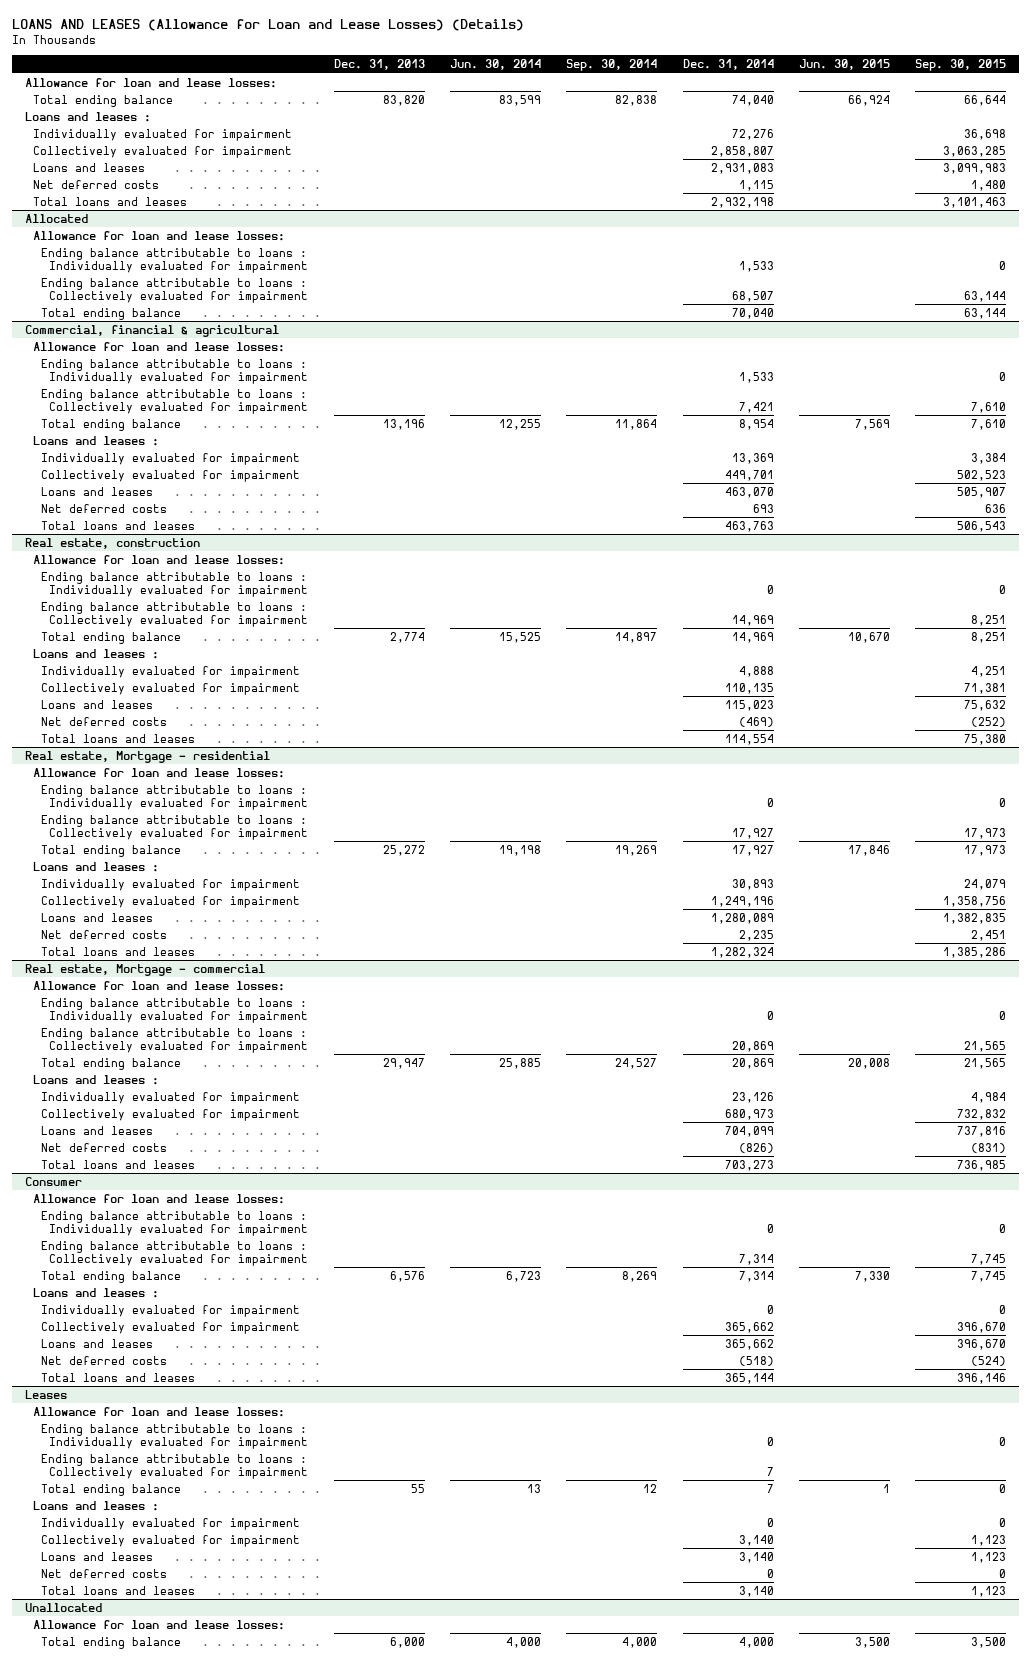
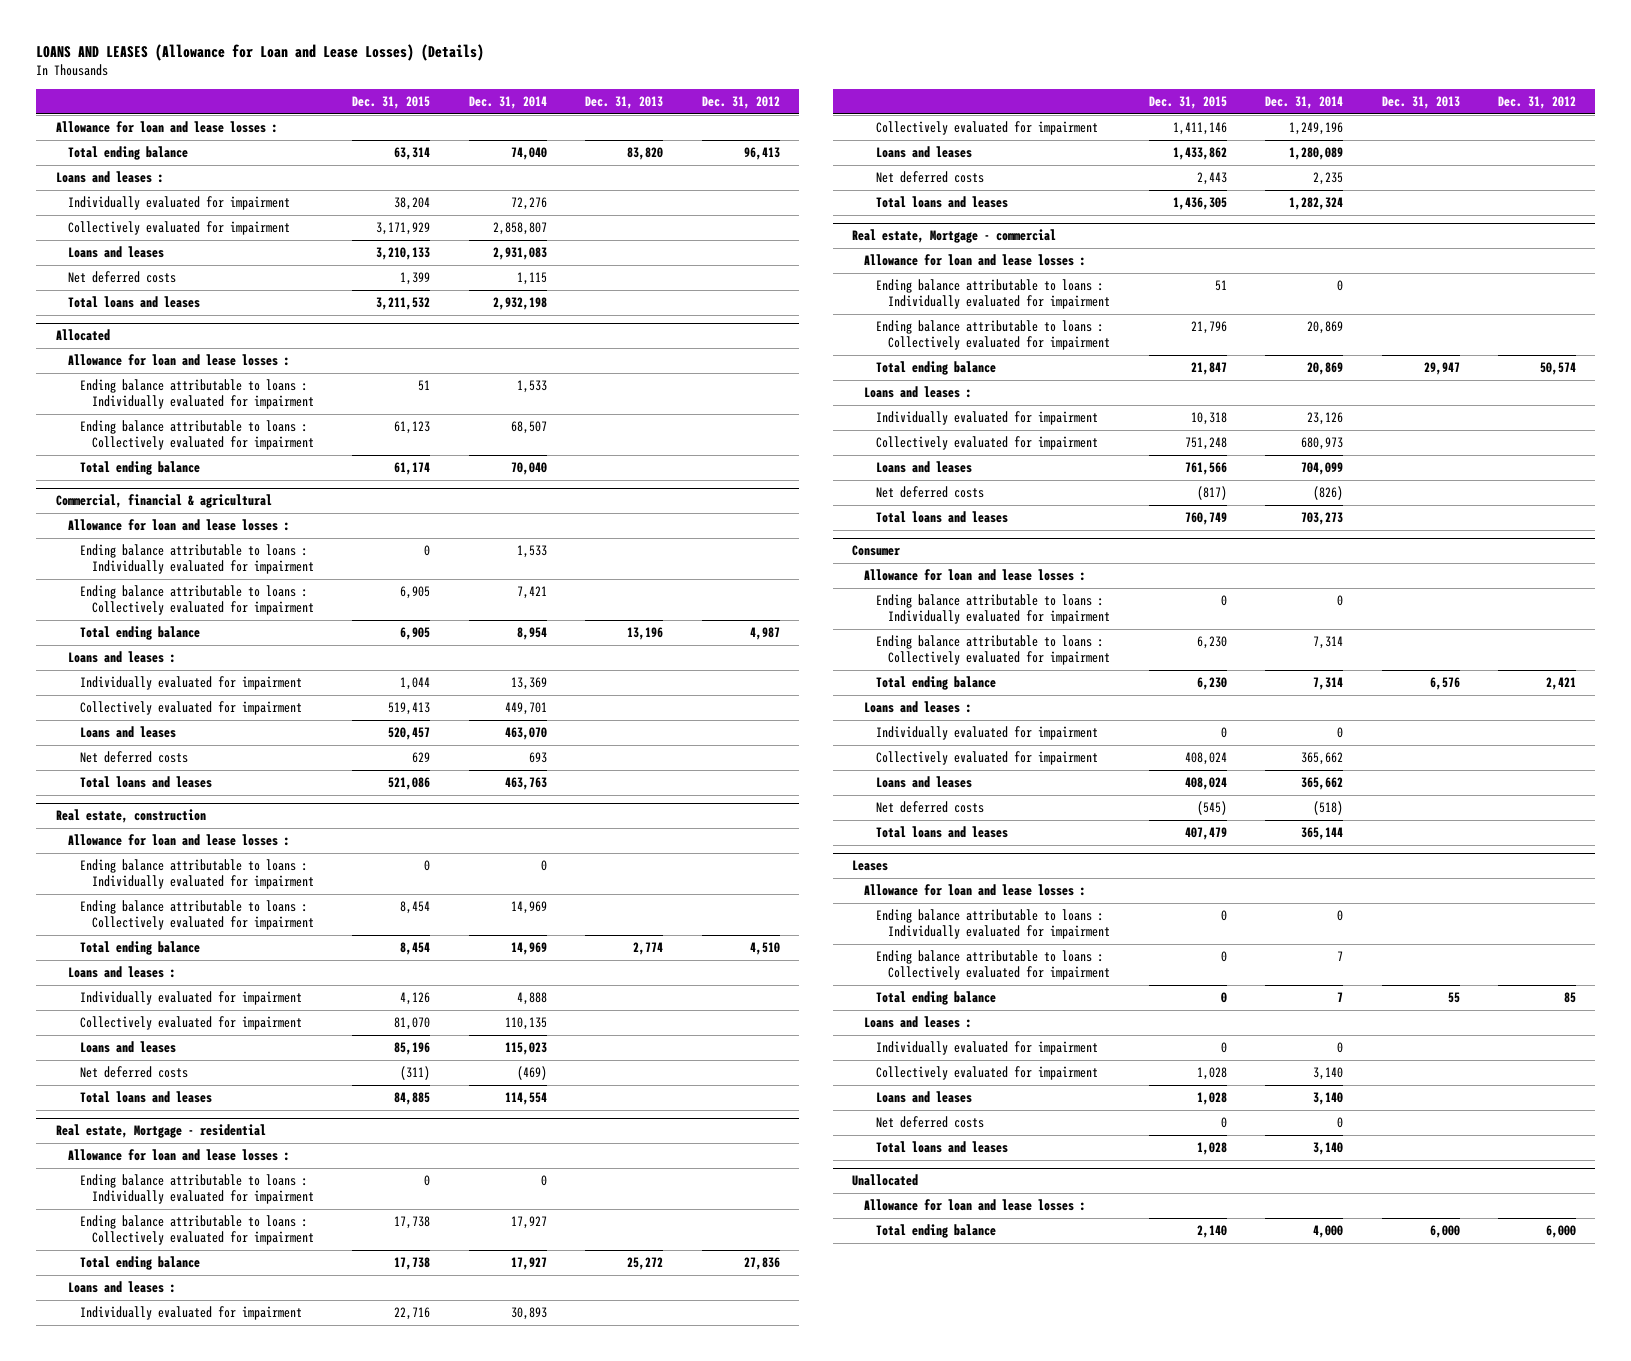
[449,59,541,71] Jun. 30, 2014 -> none
[566,59,658,72] Sep. 30, 2014 -> none
[798,59,890,71] Jun. 30, 2015 -> none
[915,59,1007,72] Sep. 30, 2015 -> none
none -> [352,96,431,110] Dec. 31, 2015
none -> [701,96,780,110] Dec. 31, 2012
[24,77,277,88] Allowance for loan and lease losses: -> [55,121,278,134] Allowance for loan and lease losses :
[32,230,285,241] Allowance for loan and lease losses: -> [67,354,290,367] Allowance for loan and lease losses :
[32,341,285,352] Allowance for loan and lease losses: -> [67,519,290,532] Allowance for loan and lease losses :
[32,554,285,565] Allowance for loan and lease losses: -> [67,834,290,847] Allowance for loan and lease losses :
[32,767,285,778] Allowance for loan and lease losses: -> [67,1149,290,1162] Allowance for loan and lease losses :
[32,980,285,991] Allowance for loan and lease losses: -> [863,254,1086,267] Allowance for loan and lease losses :
[32,1193,285,1204] Allowance for loan and lease losses: -> [863,569,1086,582] Allowance for loan and lease losses :
[32,1406,285,1417] Allowance for loan and lease losses: -> [863,884,1086,897] Allowance for loan and lease losses :
[32,1619,285,1630] Allowance for loan and lease losses: -> [863,1199,1086,1212] Allowance for loan and lease losses :

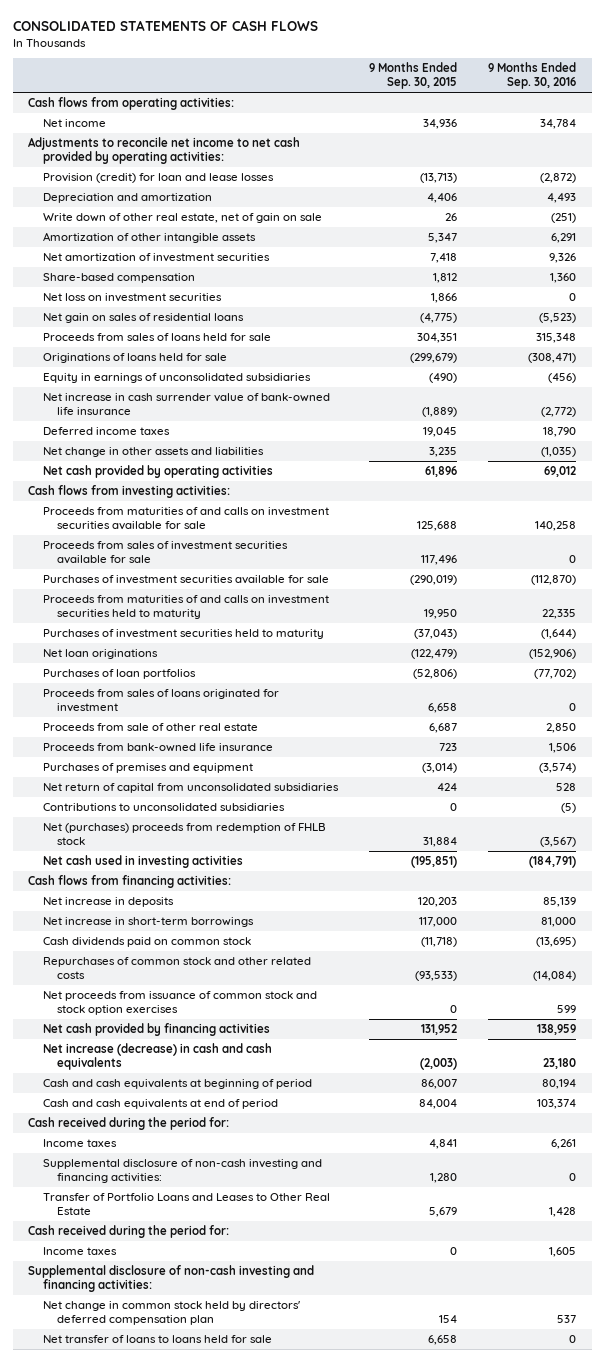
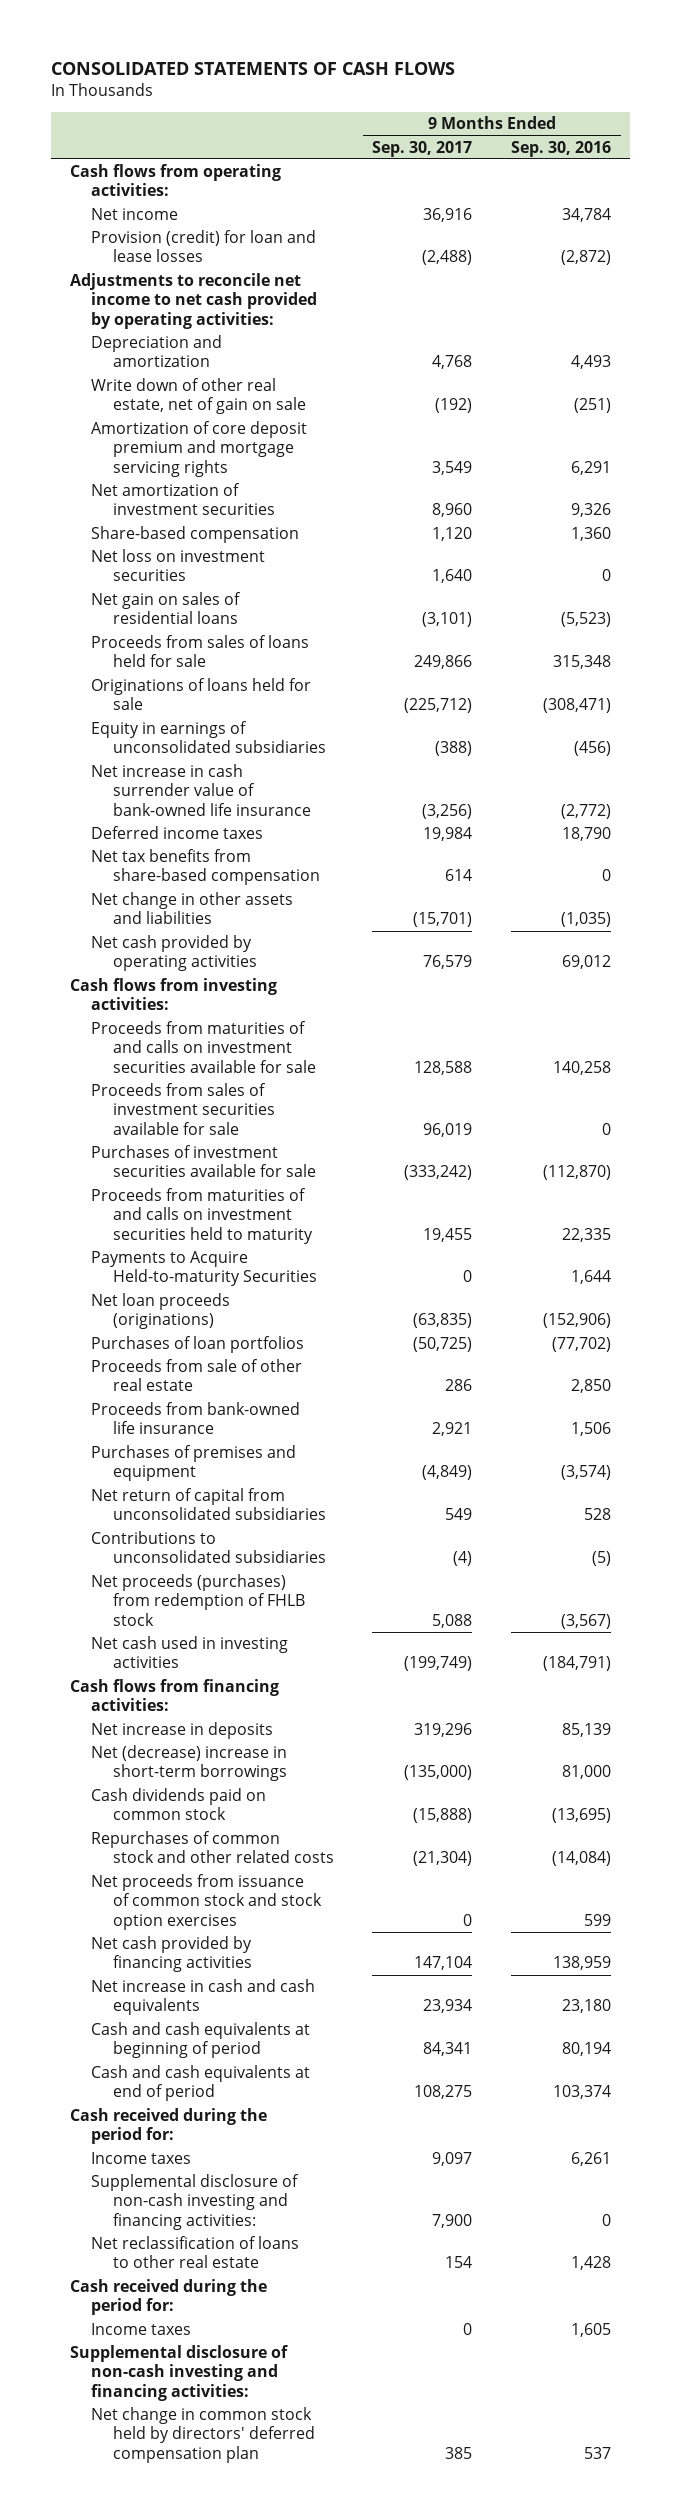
[369,62,458,90] 9 Months Ended Sep. 30, 2015 -> none
none -> [372,140,473,157] Sep. 30, 2017
[28,137,301,165] Adjustments to reconcile net income to net cash provided by operating activities: -> [69,273,318,329] Adjustments to reconcile net income to net cash provided by operating activities:
[42,232,256,244] Amortization of other intangible assets -> [91,421,308,477] Amortization of core deposit premium and mortgage servicing rights
none -> [91,849,320,886] Net tax benefits from share-based compensation
[42,629,324,640] Purchases of investment securities held to maturity -> [91,1251,317,1287] Payments to Acquire Held-to-maturity Securities
[541,629,577,640] (1,644) -> [570,1270,611,1285] 1,644
[42,649,158,660] Net loan originations -> [91,1293,231,1330] Net loan proceeds (originations)
[42,689,279,713] Proceeds from sales of loans originated for investment -> none
[42,823,326,846] Net (purchases) proceeds from redemption of FHLB stock -> [91,1574,305,1626] Net proceeds (purchases) from redemption of FHLB stock
[42,917,254,928] Net increase in short-term borrowings -> [91,1745,288,1782] Net (decrease) increase in short-term borrowings
[42,1043,272,1071] Net increase (decrease) in cash and cash equivalents -> [91,1979,316,2016] Net increase in cash and cash equivalents
[42,1193,330,1216] Transfer of Portfolio Loans and Leases to Other Real Estate -> [91,2236,300,2269] Net reclassification of loans to other real estate
[42,1335,272,1344] Net transfer of loans to loans held for sale -> none

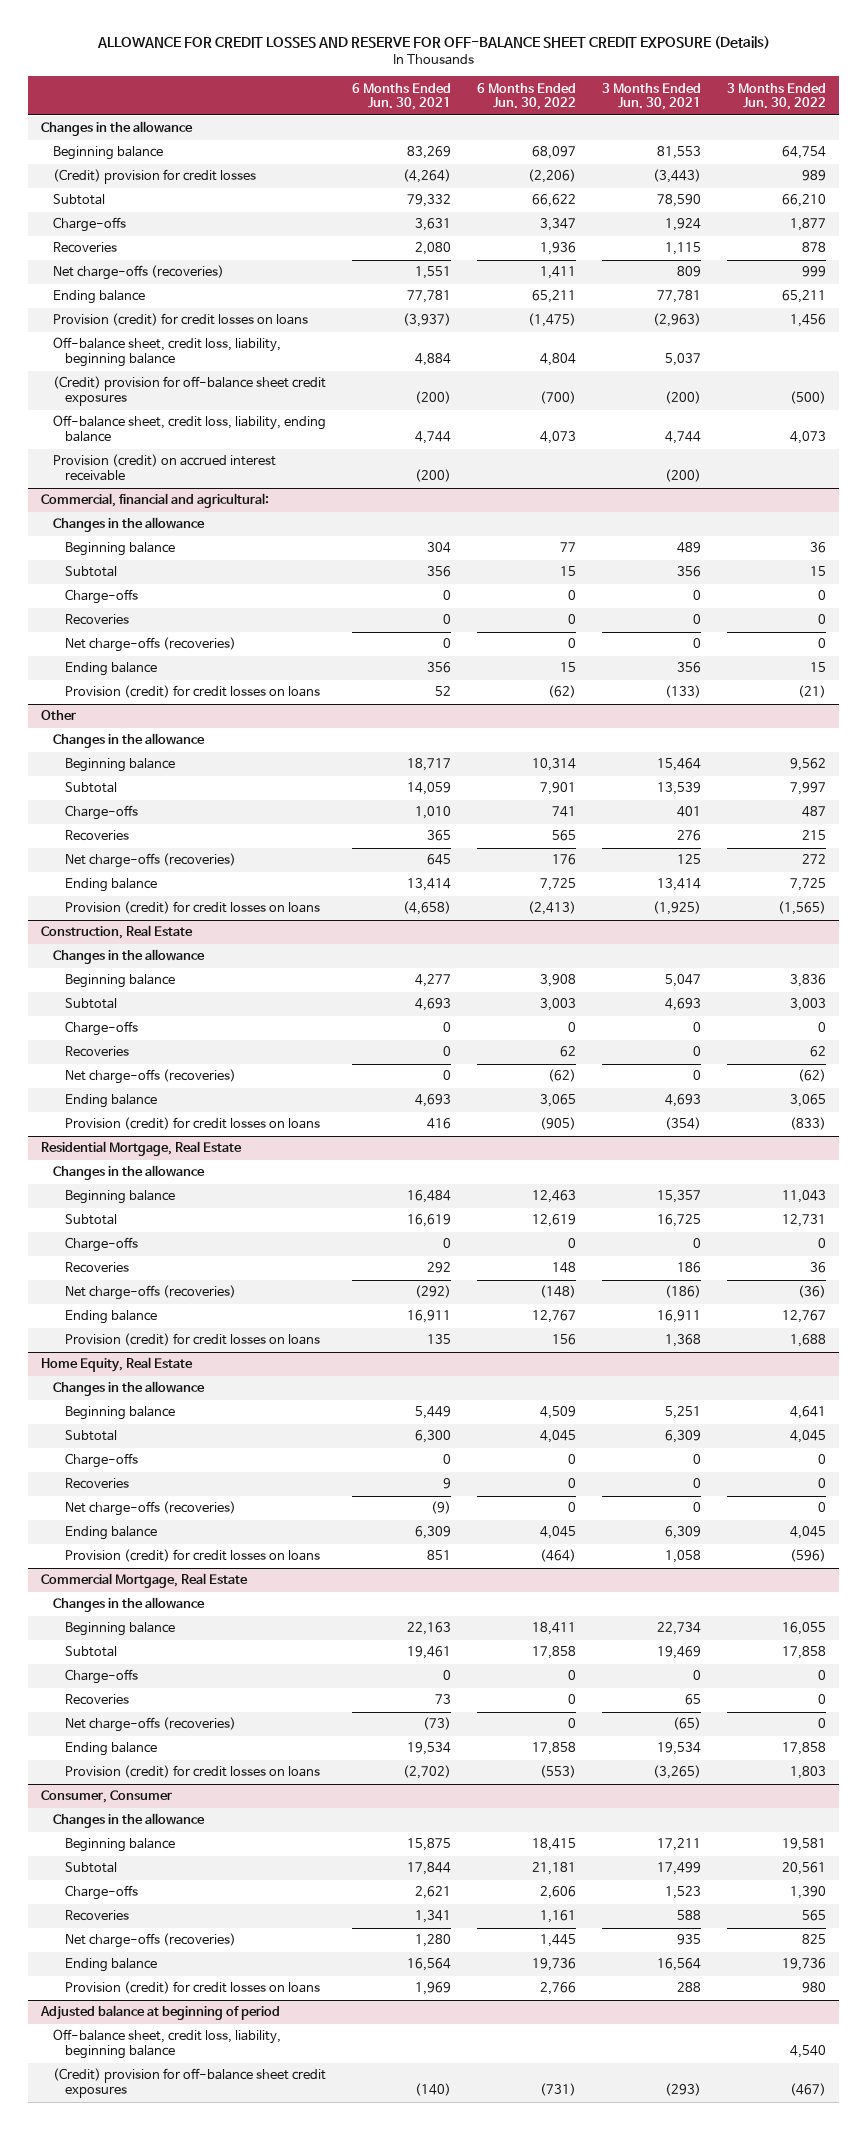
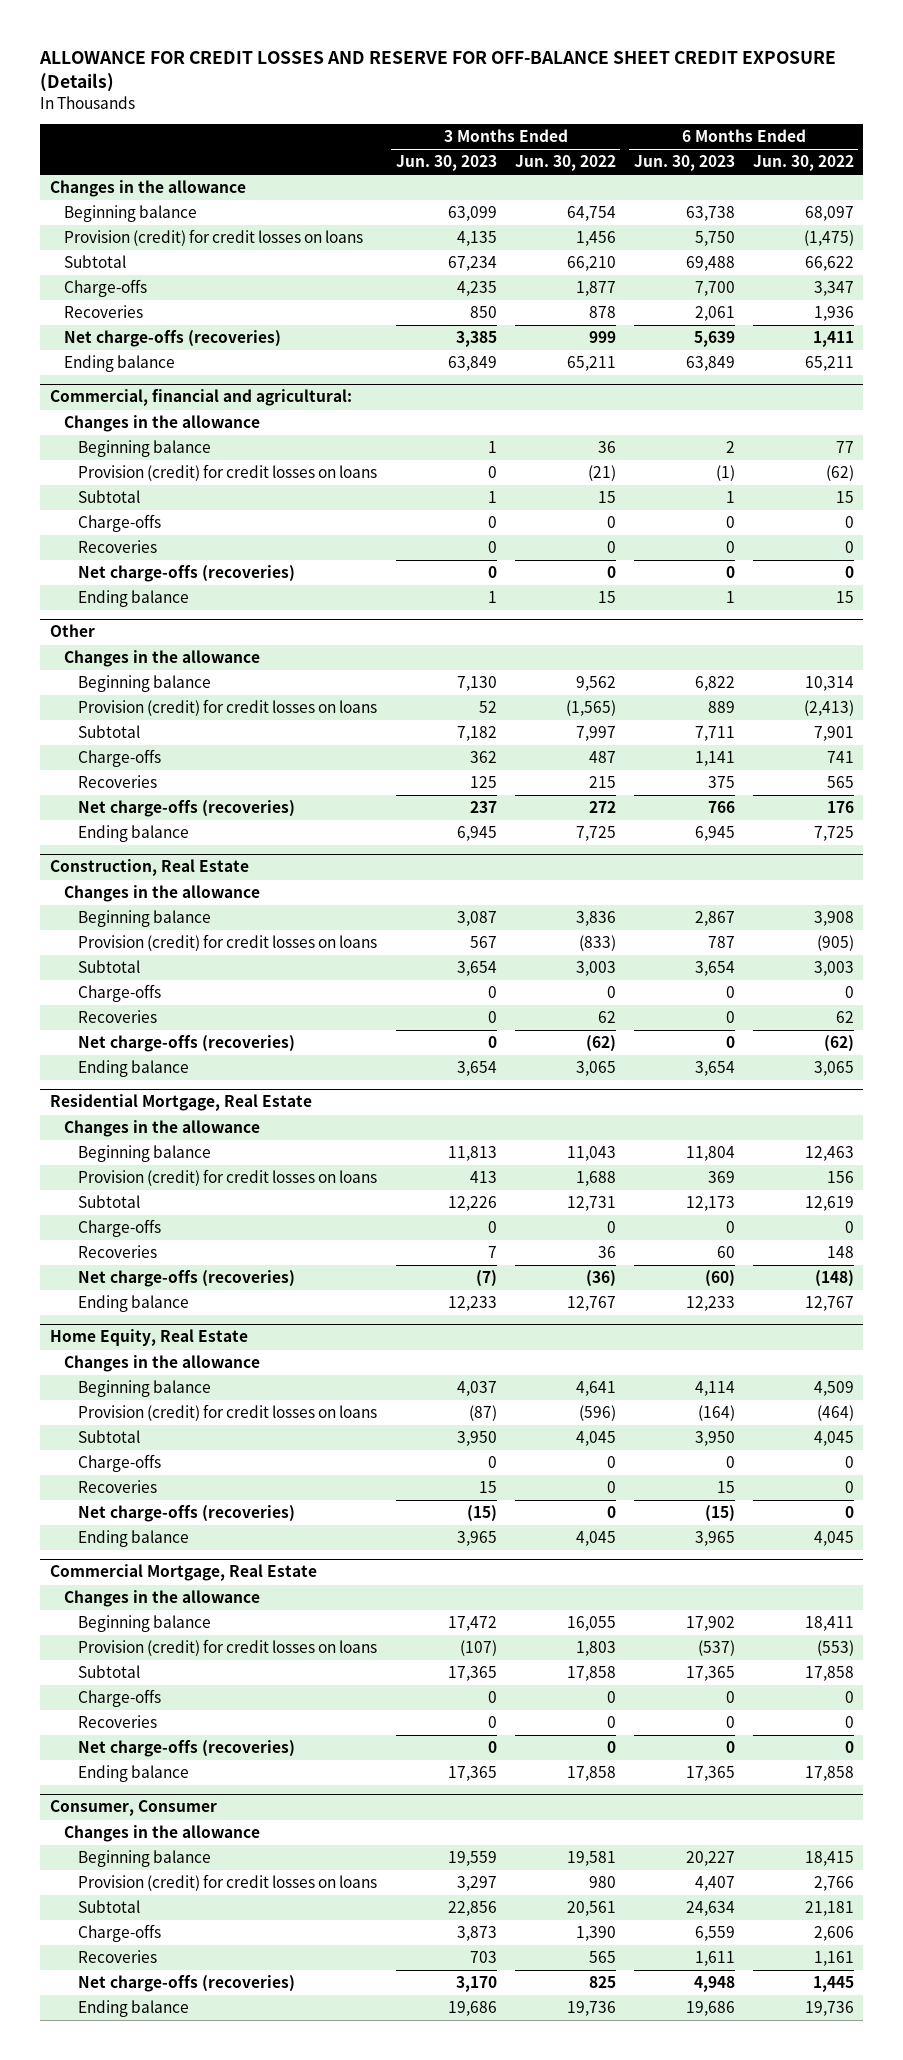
[352,82,452,111] 6 Months Ended Jun. 30, 2021 -> none
[602,82,702,111] 3 Months Ended Jun. 30, 2021 -> none
none -> [395,155,497,172] Jun. 30, 2023
none -> [633,155,735,172] Jun. 30, 2023
[53,169,257,185] (Credit) provision for credit losses -> none
[53,313,309,327] Provision (credit) for credit losses on loans -> [63,229,363,247] Provision (credit) for credit losses on loans
[53,337,282,368] Off-balance sheet, credit loss, liability, beginning balance -> none
[53,376,327,407] (Credit) provision for off-balance sheet credit exposures -> none
[53,415,327,443] Off-balance sheet, credit loss, liability, ending balance -> none
[53,454,277,482] Provision (credit) on accrued interest receivable -> none
[65,685,321,699] Provision (credit) for credit losses on loans -> [78,464,378,482] Provision (credit) for credit losses on loans
[65,901,321,915] Provision (credit) for credit losses on loans -> [78,699,378,717] Provision (credit) for credit losses on loans
[65,1117,321,1131] Provision (credit) for credit losses on loans -> [78,934,378,952] Provision (credit) for credit losses on loans
[65,1333,321,1347] Provision (credit) for credit losses on loans -> [78,1169,378,1187] Provision (credit) for credit losses on loans
[65,1549,321,1563] Provision (credit) for credit losses on loans -> [78,1404,378,1422] Provision (credit) for credit losses on loans
[65,1765,321,1779] Provision (credit) for credit losses on loans -> [78,1639,378,1657] Provision (credit) for credit losses on loans
[65,1981,321,1995] Provision (credit) for credit losses on loans -> [78,1874,378,1892] Provision (credit) for credit losses on loans
[40,2005,281,2021] Adjusted balance at beginning of period -> none
[53,2029,282,2060] Off-balance sheet, credit loss, liability, beginning balance -> none
[53,2068,327,2099] (Credit) provision for off-balance sheet credit exposures -> none

